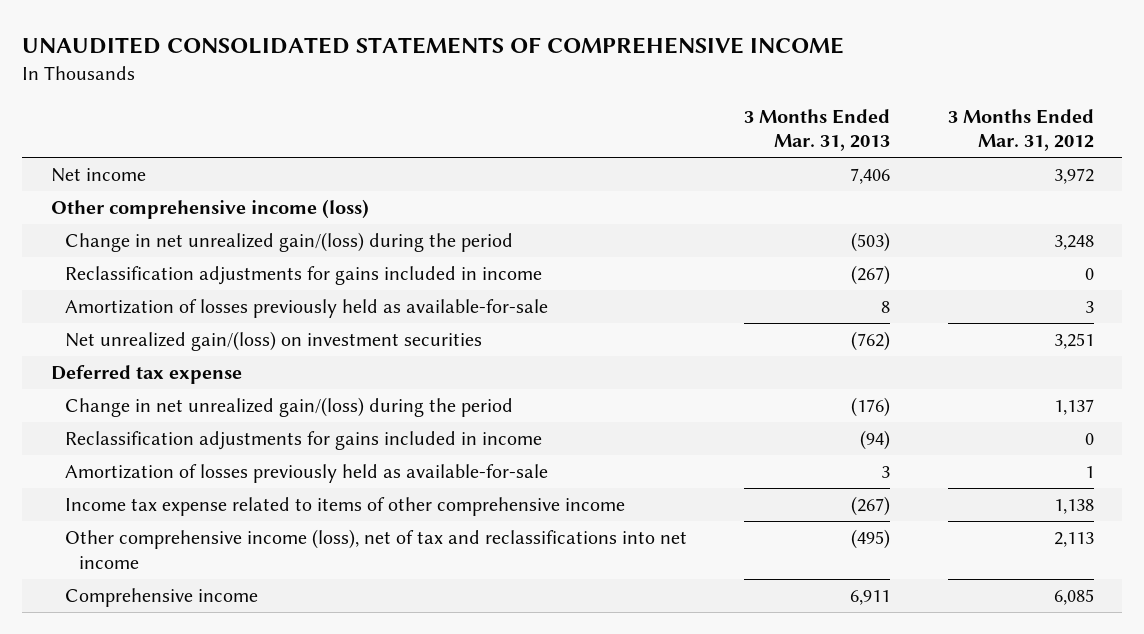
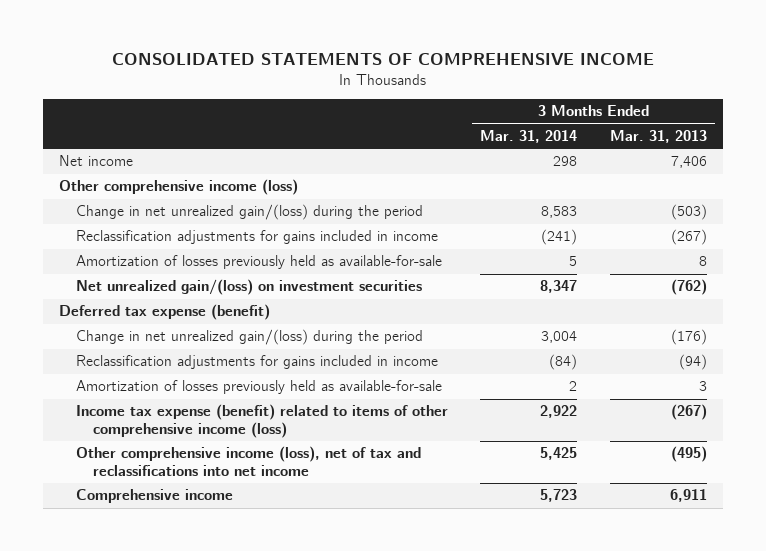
[22,37,845,55] UNAUDITED CONSOLIDATED STATEMENTS OF COMPREHENSIVE INCOME -> [112,53,655,66] CONSOLIDATED STATEMENTS OF COMPREHENSIVE INCOME
[947,108,1094,152] 3 Months Ended Mar. 31, 2012 -> none
none -> [480,129,578,143] Mar. 31, 2014
[50,364,242,384] Deferred tax expense -> [59,304,271,321] Deferred tax expense (benefit)
[64,496,625,516] Income tax expense related to items of other comprehensive income -> [76,404,449,438] Income tax expense (benefit) related to items of other comprehensive income (loss)

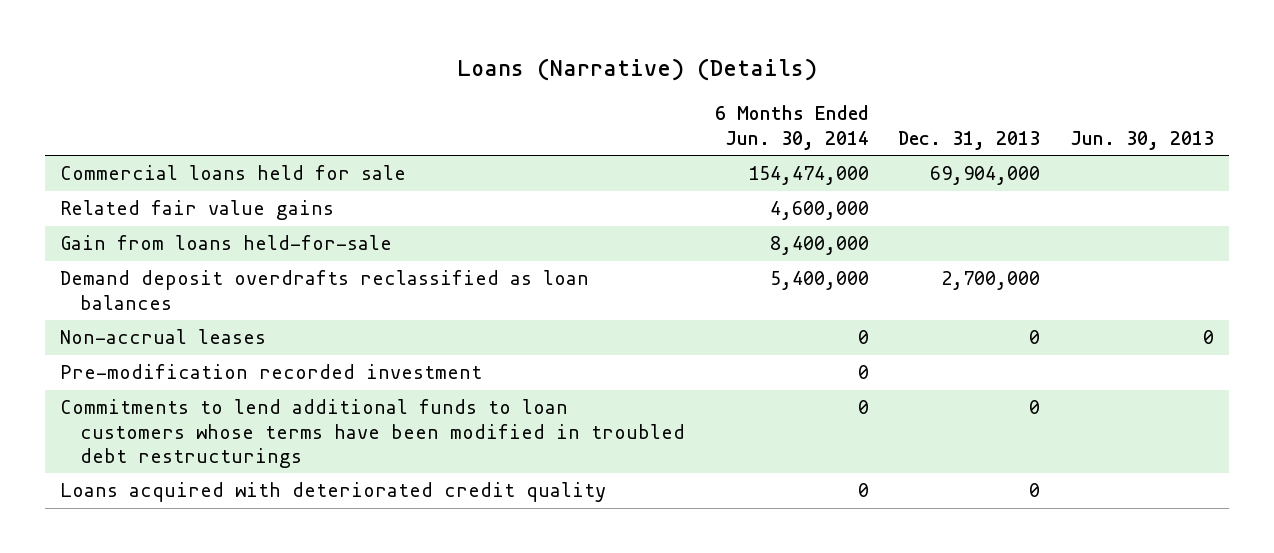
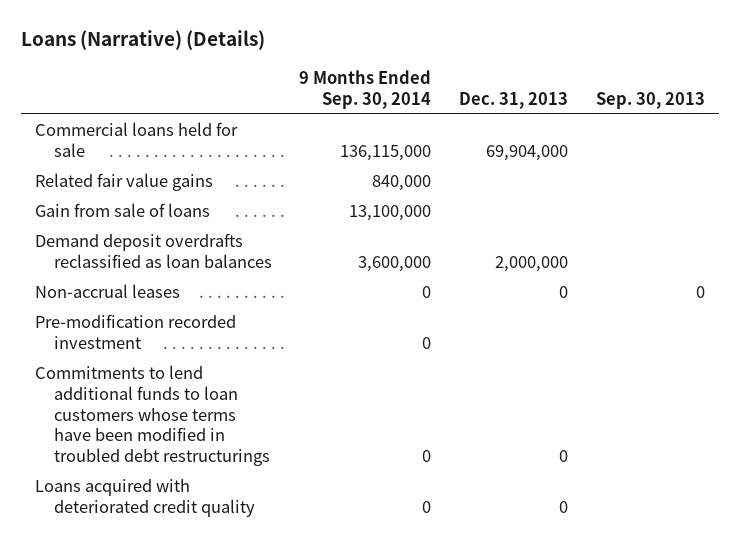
[714,105,869,150] 6 Months Ended Jun. 30, 2014 -> none
[1070,130,1215,150] Jun. 30, 2013 -> none
none -> [299,69,432,109] 9 Months Ended Sep. 30, 2014
none -> [595,91,705,109] Sep. 30, 2013
[60,235,393,251] Gain from loans held-for-sale -> [34,203,210,218] Gain from sale of loans
[941,271,1041,291] 2,700,000 -> [495,255,569,272] 2,000,000

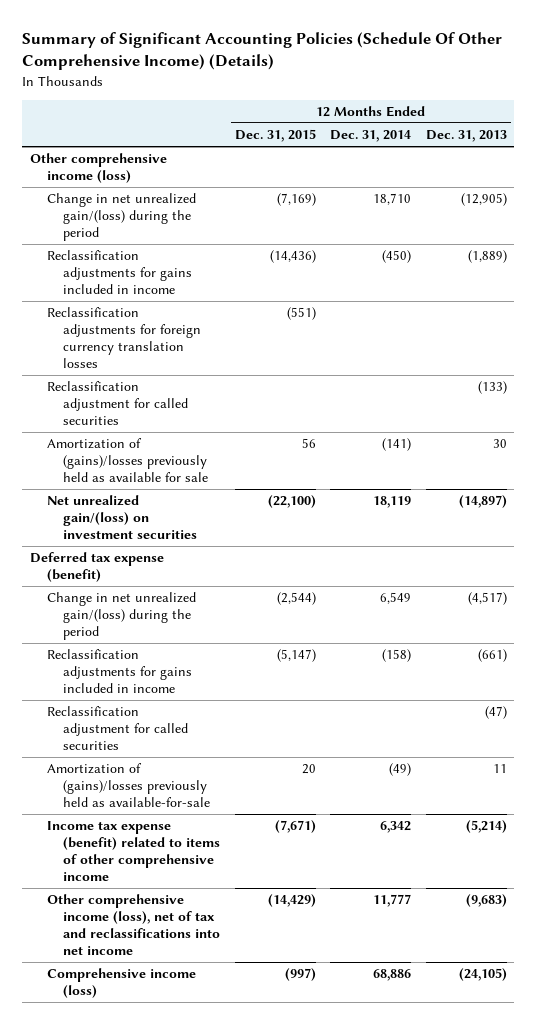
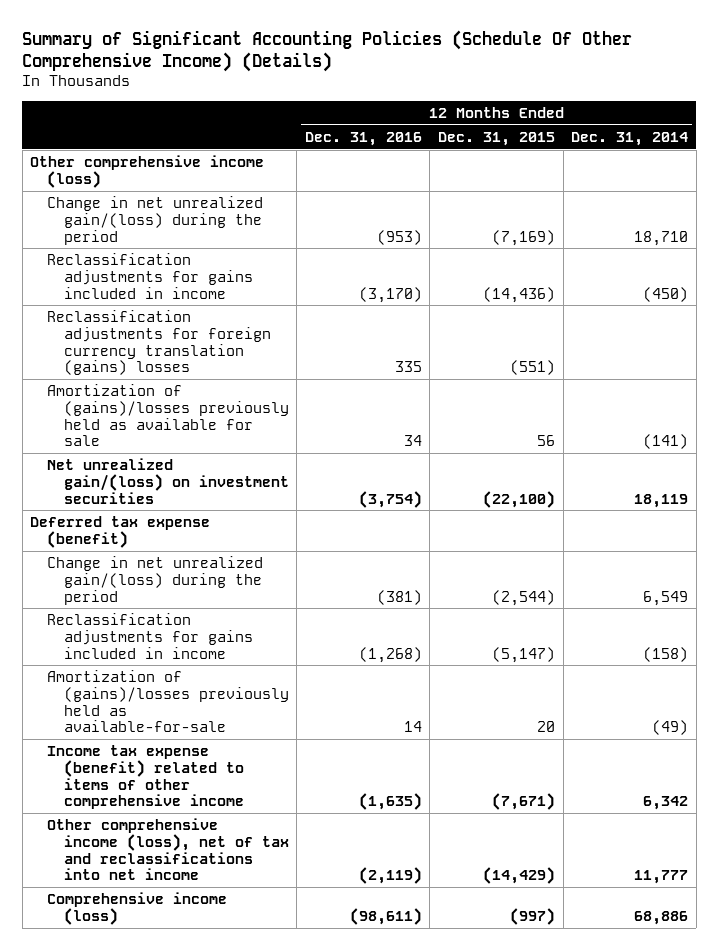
[426,130,508,143] Dec. 31, 2013 -> none
none -> [304,131,422,146] Dec. 31, 2016
[46,381,189,425] Reclassification adjustment for called securities -> none
[46,307,202,368] Reclassification adjustments for foreign currency translation losses -> [46,309,271,376] Reclassification adjustments for foreign currency translation (gains) losses
[46,706,189,750] Reclassification adjustment for called securities -> none

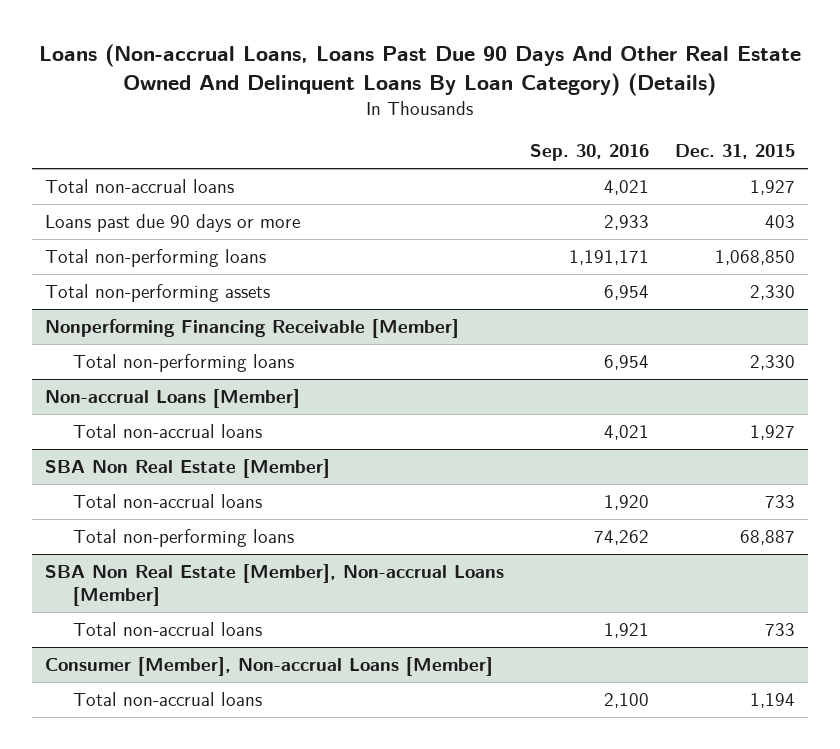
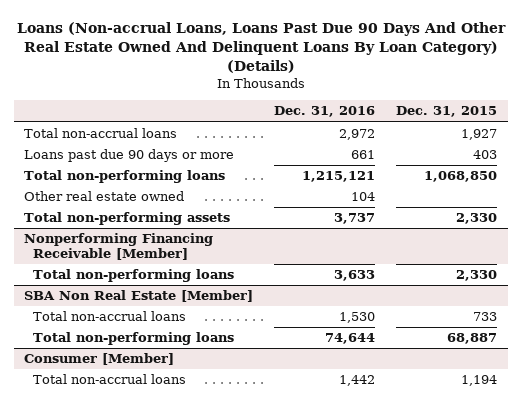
[530,144,650,162] Sep. 30, 2016 -> none
none -> [274,106,376,118] Dec. 31, 2016
none -> [24,191,185,202] Other real estate owned
[45,388,301,408] Non-accrual Loans [Member] -> none
[72,423,262,438] Total non-accrual loans -> none
[45,563,505,607] SBA Non Real Estate [Member], Non-accrual Loans [Member] -> none
[72,621,262,636] Total non-accrual loans -> none
[45,656,494,676] Consumer [Member], Non-accrual Loans [Member] -> none
none -> [24,353,175,366] Consumer [Member]

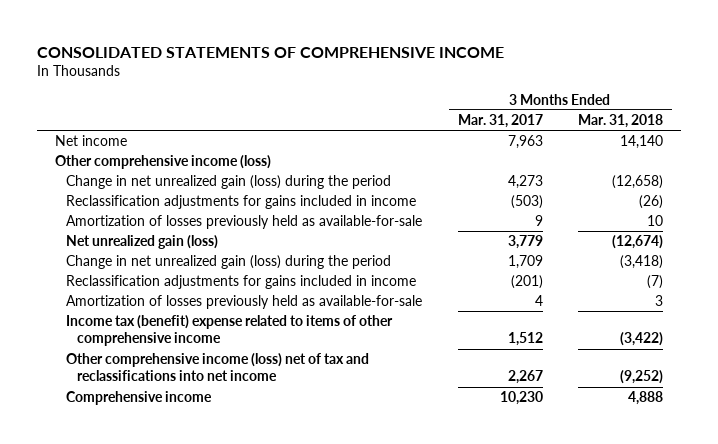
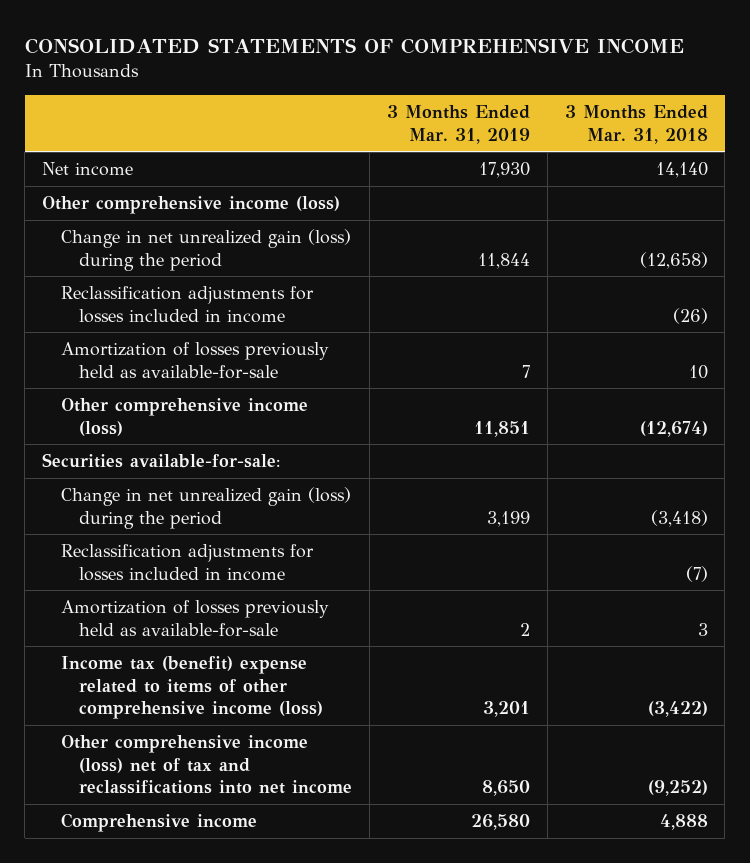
[457,113,543,128] Mar. 31, 2017 -> none
none -> [386,105,530,144] 3 Months Ended Mar. 31, 2019
[65,195,416,210] Reclassification adjustments for gains included in income -> [60,286,314,323] Reclassification adjustments for losses included in income
[65,235,218,250] Net unrealized gain (loss) -> [60,398,308,436] Other comprehensive income (loss)
none -> [42,453,281,469] Securities available-for-sale:
[65,275,416,290] Reclassification adjustments for gains included in income -> [60,544,314,581] Reclassification adjustments for losses included in income
[65,315,393,347] Income tax (benefit) expense related to items of other comprehensive income -> [60,656,324,720] Income tax (benefit) expense related to items of other comprehensive income (loss)

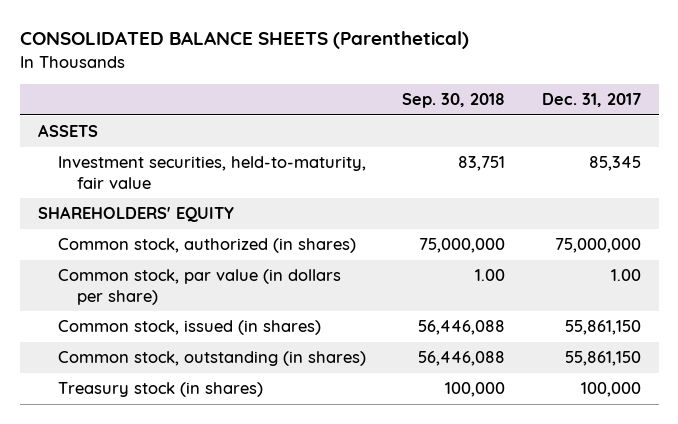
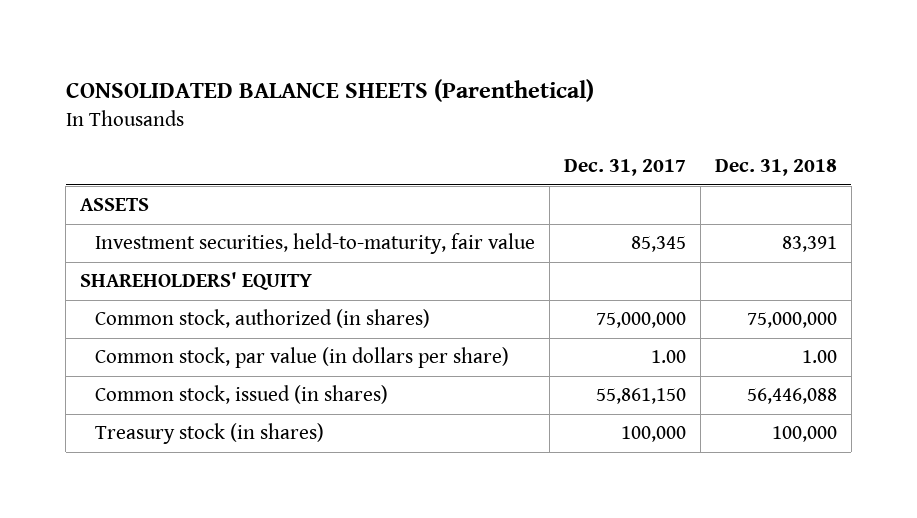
[402,93,506,109] Sep. 30, 2018 -> none
none -> [714,159,837,177] Dec. 31, 2018
[57,351,366,367] Common stock, outstanding (in shares) -> none

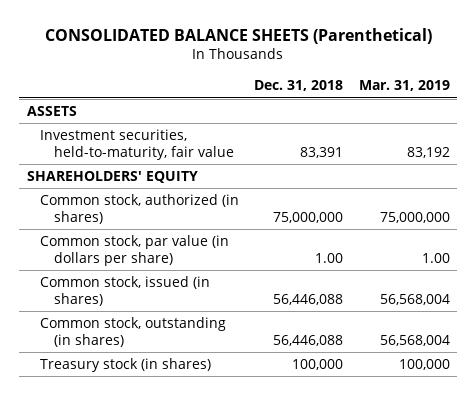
[563,159,686,177] Dec. 31, 2017 -> none
none -> [358,80,450,92] Mar. 31, 2019
none -> [40,317,227,347] Common stock, outstanding (in shares)

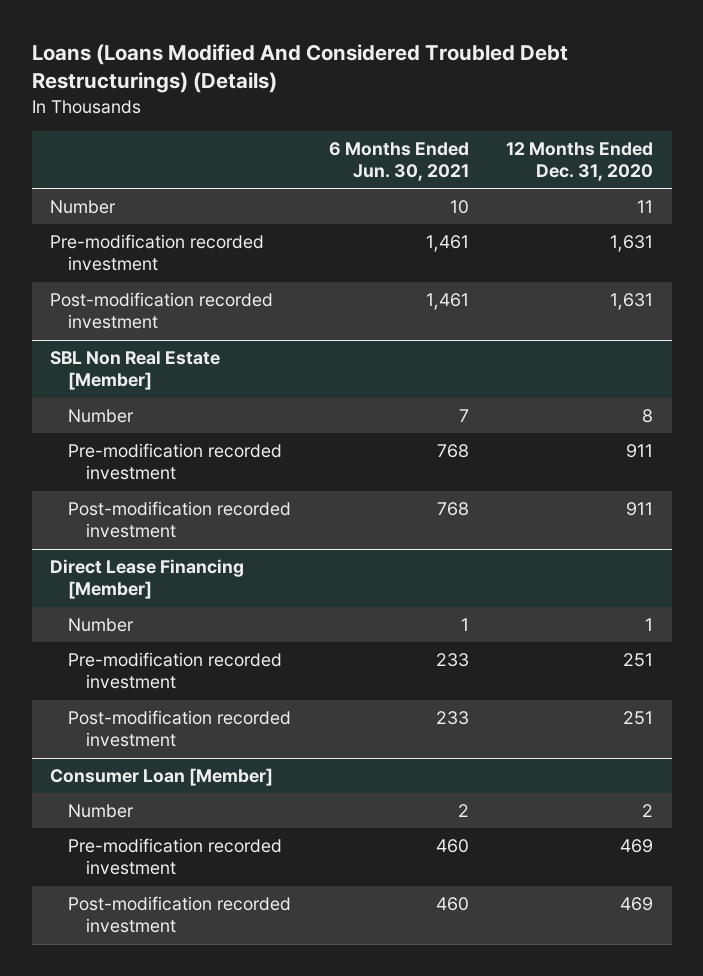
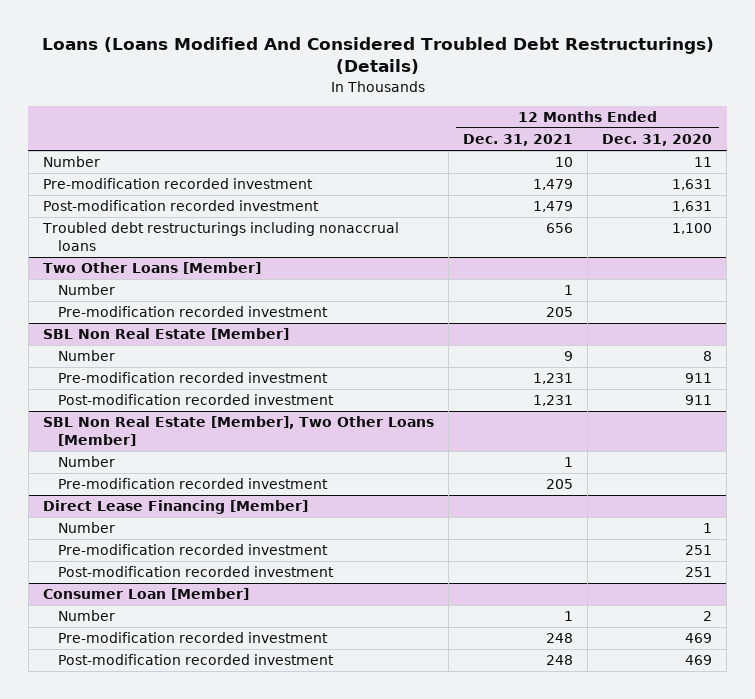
[328,141,469,181] 6 Months Ended Jun. 30, 2021 -> none
none -> [463,134,574,147] Dec. 31, 2021
none -> [41,222,399,252] Troubled debt restructurings including nonaccrual loans
none -> [42,262,261,275] Two Other Loans [Member]
none -> [57,284,115,296] Number
none -> [57,306,328,318] Pre-modification recorded investment
none -> [42,416,434,447] SBL Non Real Estate [Member], Two Other Loans [Member]
none -> [57,456,115,468] Number
none -> [57,478,328,490] Pre-modification recorded investment

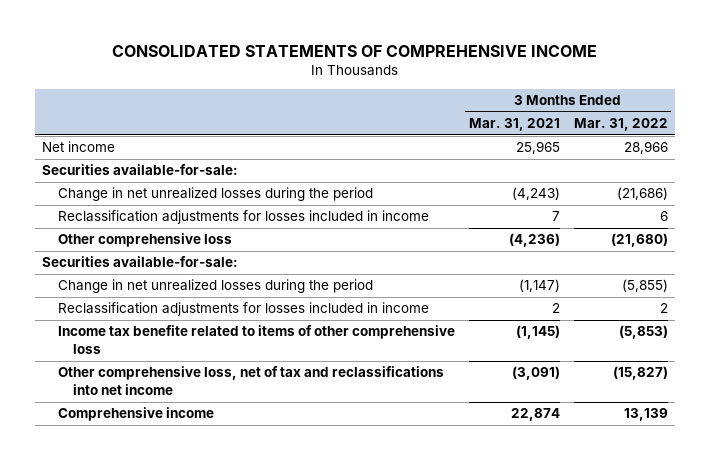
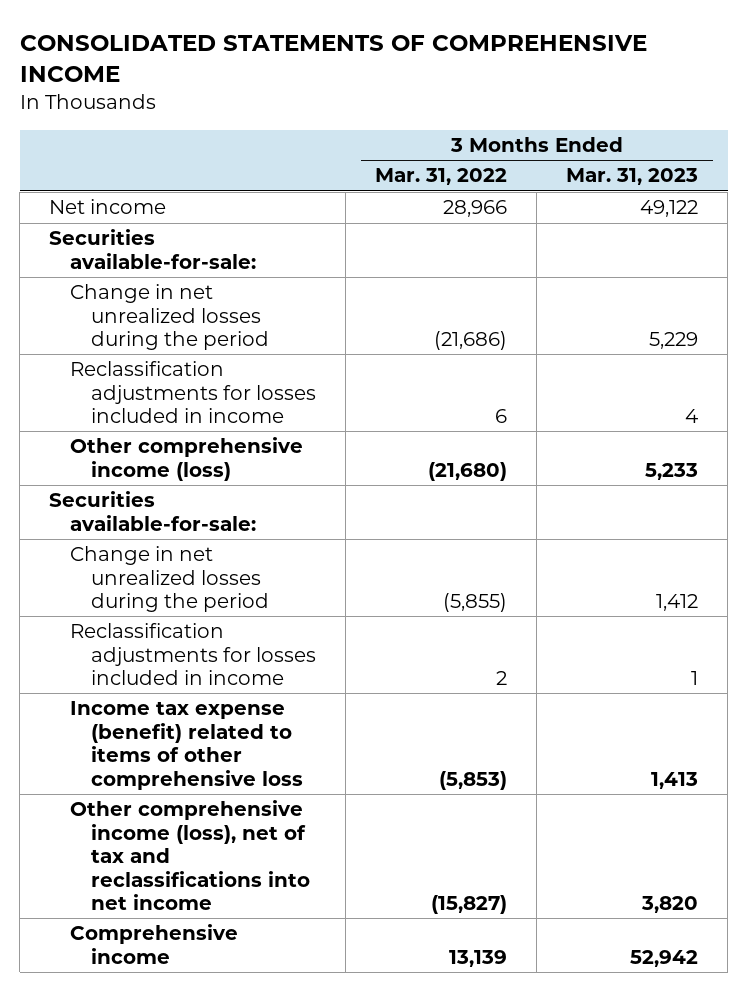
[468,118,560,132] Mar. 31, 2021 -> none
none -> [566,168,699,186] Mar. 31, 2023
[57,233,232,248] Other comprehensive loss -> [70,437,304,481] Other comprehensive income (loss)
[57,325,455,355] Income tax benefite related to items of other comprehensive loss -> [70,701,304,790] Income tax expense (benefit) related to items of other comprehensive loss
[57,366,444,396] Other comprehensive loss, net of tax and reclassifications into net income -> [70,800,311,911] Other comprehensive income (loss), net of tax and reclassifications into net income

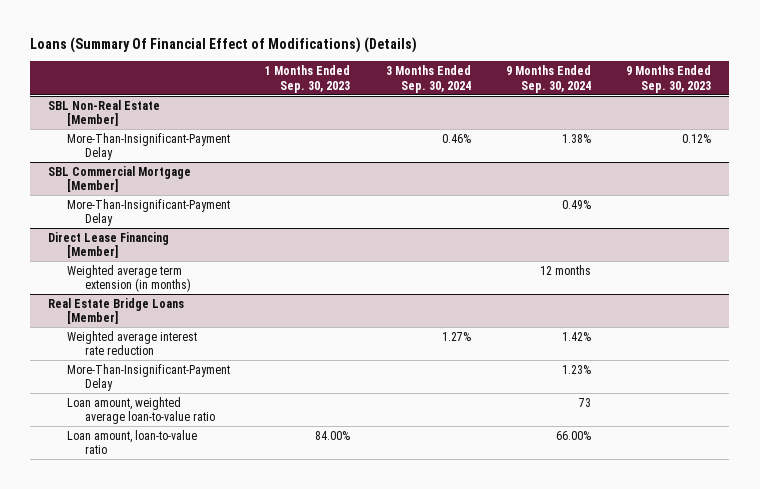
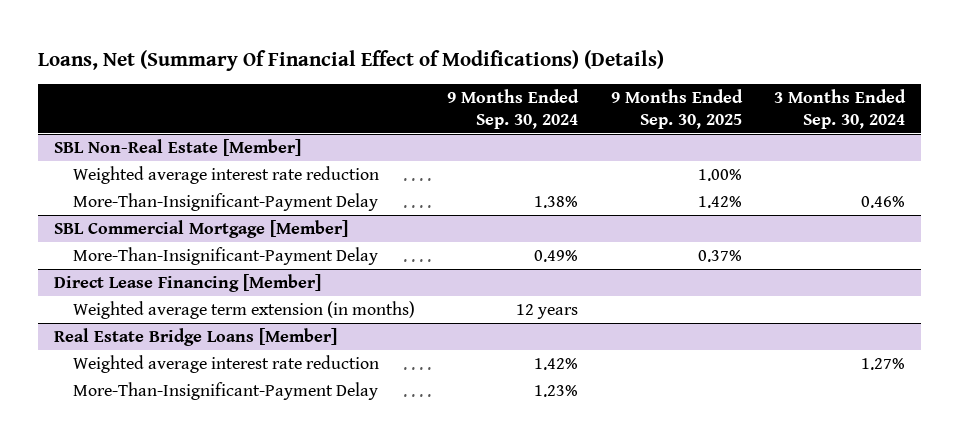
[30,37,418,54] Loans (Summary Of Financial Effect of Modifications) (Details) -> [38,50,665,72] Loans, Net (Summary Of Financial Effect of Modifications) (Details)
[265,65,351,93] 1 Months Ended Sep. 30, 2023 -> none
[626,65,712,93] 9 Months Ended Sep. 30, 2023 -> none
none -> [610,89,743,129] 9 Months Ended Sep. 30, 2025
none -> [72,166,379,185] Weighted average interest rate reduction
[540,264,592,275] 12 months -> [516,304,579,320] 12 years
[66,396,216,425] Loan amount, weighted average loan-to-value ratio -> none
[66,429,197,455] Loan amount, loan-to-value ratio -> none

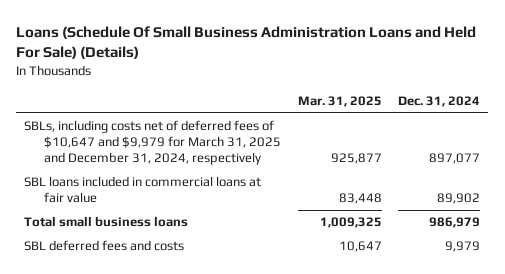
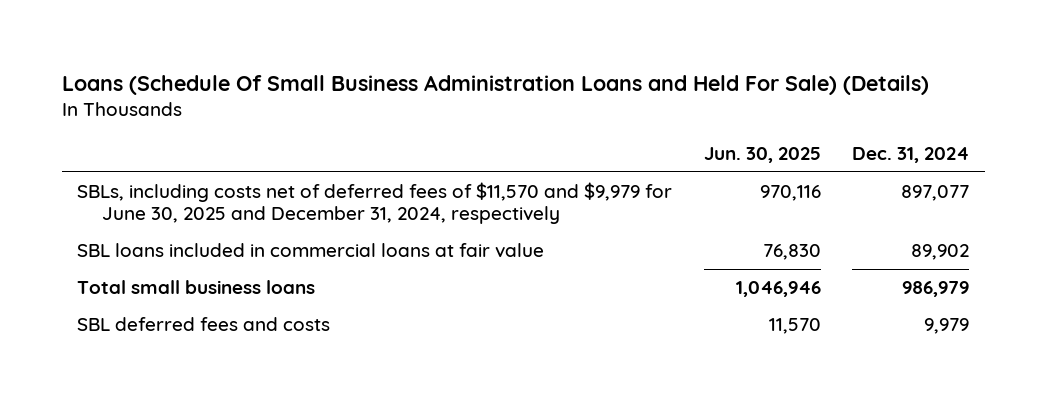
[297,95,382,107] Mar. 31, 2025 -> none
none -> [703,147,821,164] Jun. 30, 2025
[24,120,282,165] SBLs, including costs net of deferred fees of $10,647 and $9,979 for March 31, 2025 and December 31, 2024, respectively -> [77,182,673,225] SBLs, including costs net of deferred fees of $11,570 and $9,979 for June 30, 2025 and December 31, 2024, respectively

